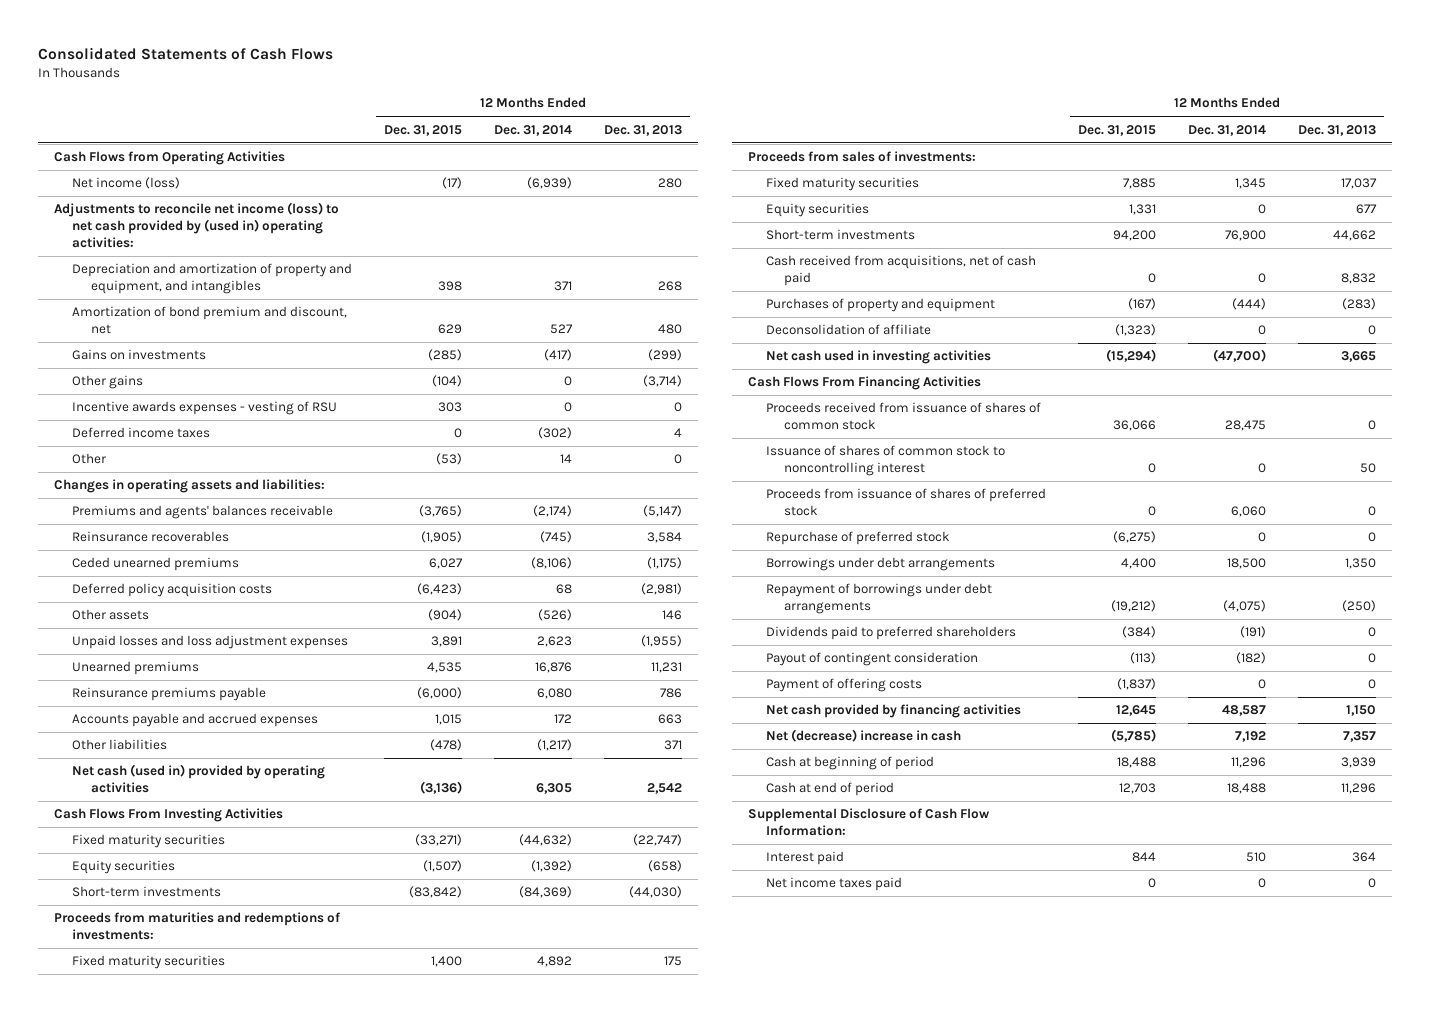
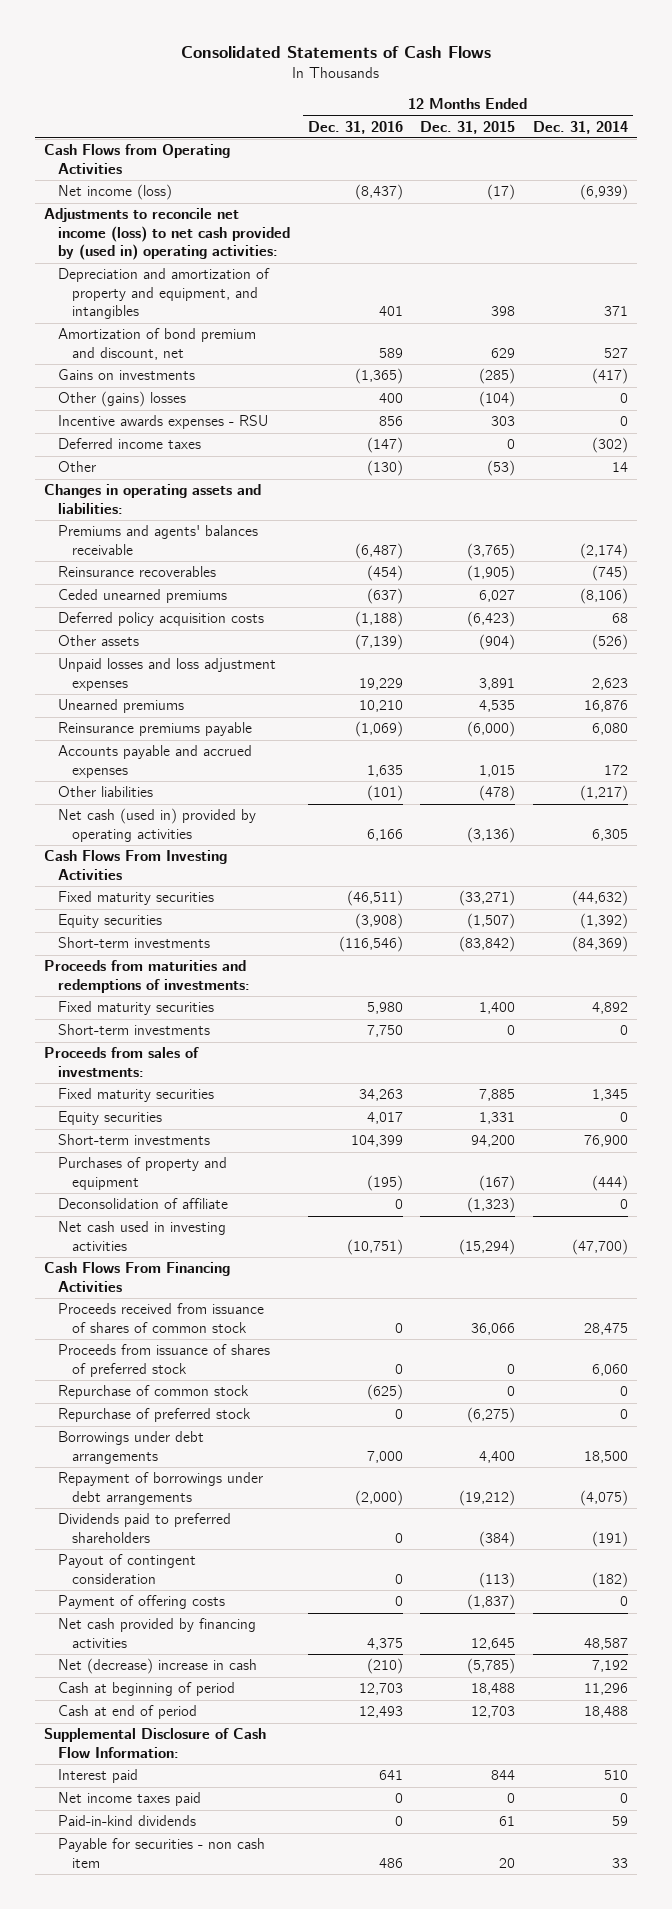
[604,124,683,136] Dec. 31, 2013 -> none
none -> [307,120,403,134] Dec. 31, 2016
[72,375,144,390] Other gains -> [57,391,186,408] Other (gains) losses
[72,401,338,416] Incentive awards expenses - vesting of RSU -> [57,415,268,430] Incentive awards expenses - RSU
none -> [57,1024,210,1036] Short-term investments
[766,255,1037,287] Cash received from acquisitions, net of cash paid -> none
[766,445,1006,477] Issuance of shares of common stock to noncontrolling interest -> none
none -> [57,1385,249,1400] Repurchase of common stock
none -> [57,1815,196,1827] Paid-in-kind dividends
none -> [57,1838,265,1868] Payable for securities - non cash item

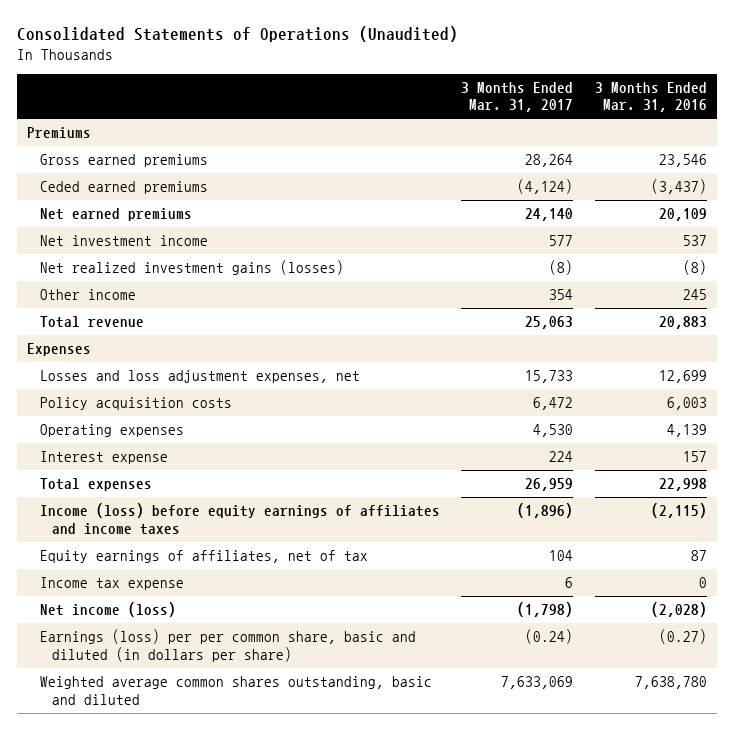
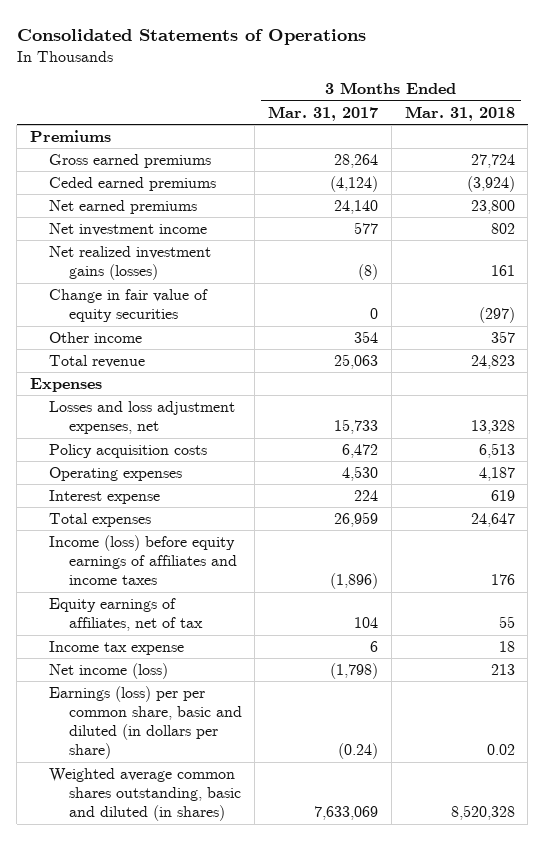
[16,26,458,43] Consolidated Statements of Operations (Unaudited) -> [16,28,366,45] Consolidated Statements of Operations
[594,81,707,113] 3 Months Ended Mar. 31, 2016 -> none
none -> [404,105,515,121] Mar. 31, 2018
none -> [49,289,209,323] Change in fair value of equity securities
[39,676,432,705] Weighted average common shares outstanding, basic and diluted -> [49,768,241,822] Weighted average common shares outstanding, basic and diluted (in shares)

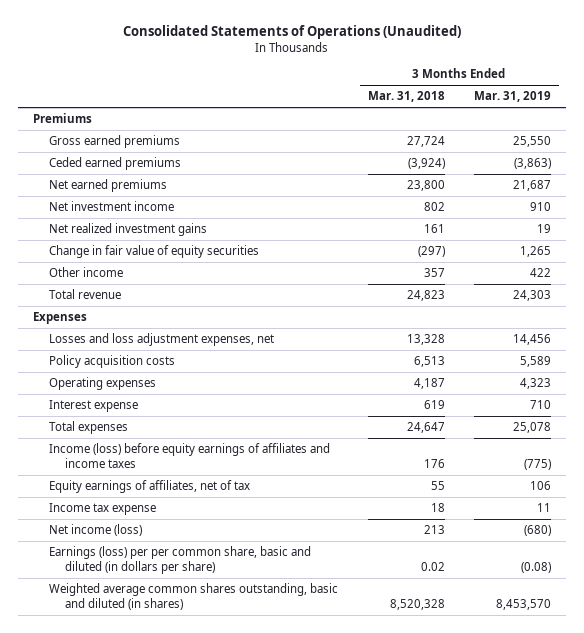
[16,28,366,45] Consolidated Statements of Operations -> [123,25,462,40] Consolidated Statements of Operations (Unaudited)
[268,105,379,121] Mar. 31, 2017 -> none
none -> [474,91,552,103] Mar. 31, 2019
[49,246,212,281] Net realized investment gains (losses) -> [49,223,208,237] Net realized investment gains

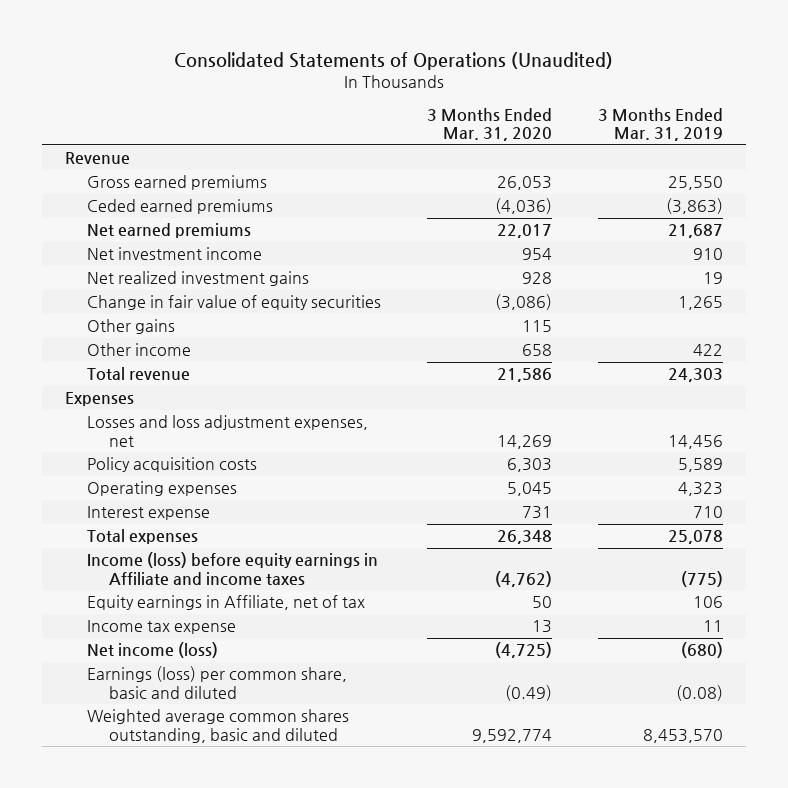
[367,91,445,103] Mar. 31, 2018 -> none
none -> [426,108,552,142] 3 Months Ended Mar. 31, 2020
[33,113,93,124] Premiums -> none
none -> [64,152,130,165] Revenue
none -> [86,319,175,335] Other gains
[49,443,331,468] Income (loss) before equity earnings of affiliates and income taxes -> [86,552,378,586] Income (loss) before equity earnings in Affiliate and income taxes
[49,480,251,494] Equity earnings of affiliates, net of tax -> [86,595,365,611] Equity earnings in Affiliate, net of tax
[49,546,312,574] Earnings (loss) per per common share, basic and diluted (in dollars per share) -> [86,666,347,699] Earnings (loss) per common share, basic and diluted
[49,583,339,610] Weighted average common shares outstanding, basic and diluted (in shares) -> [86,709,349,743] Weighted average common shares outstanding, basic and diluted

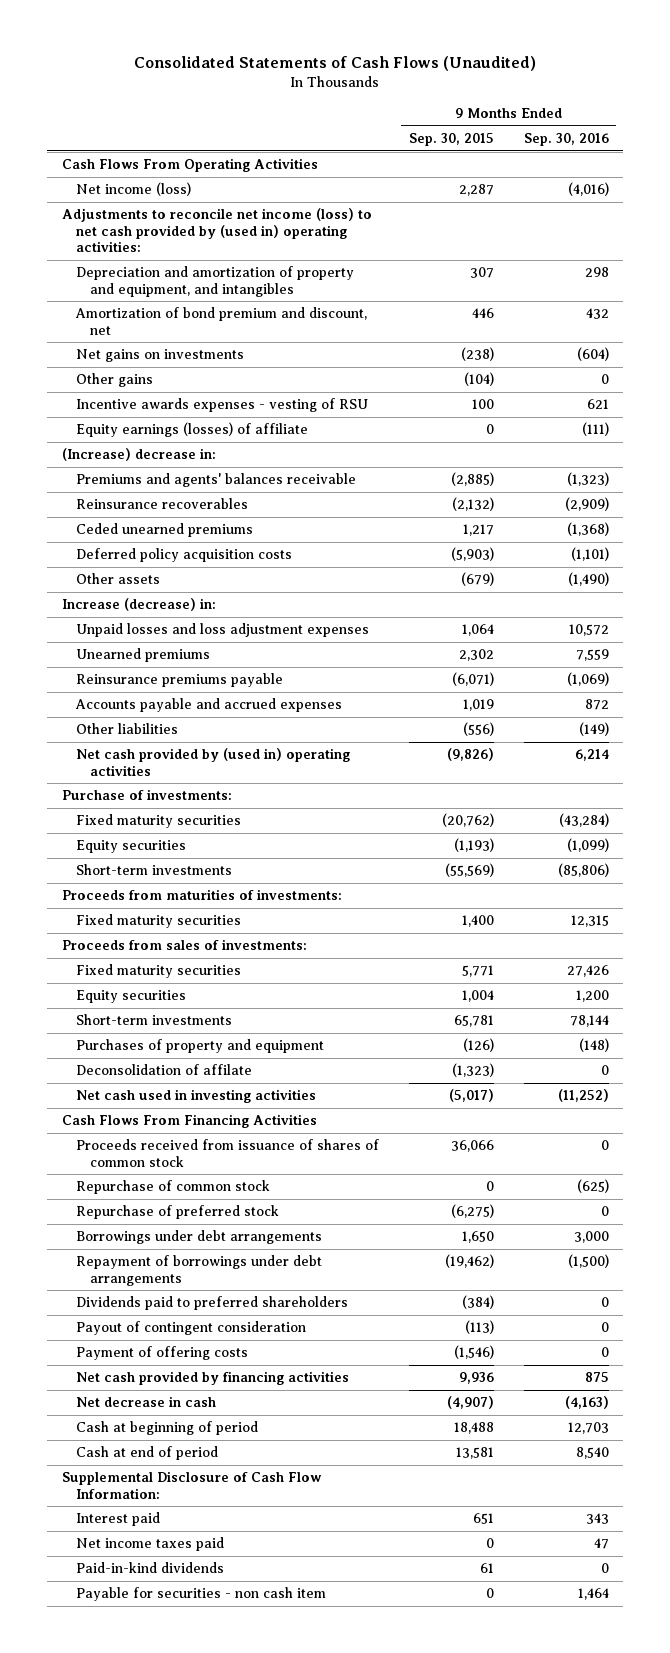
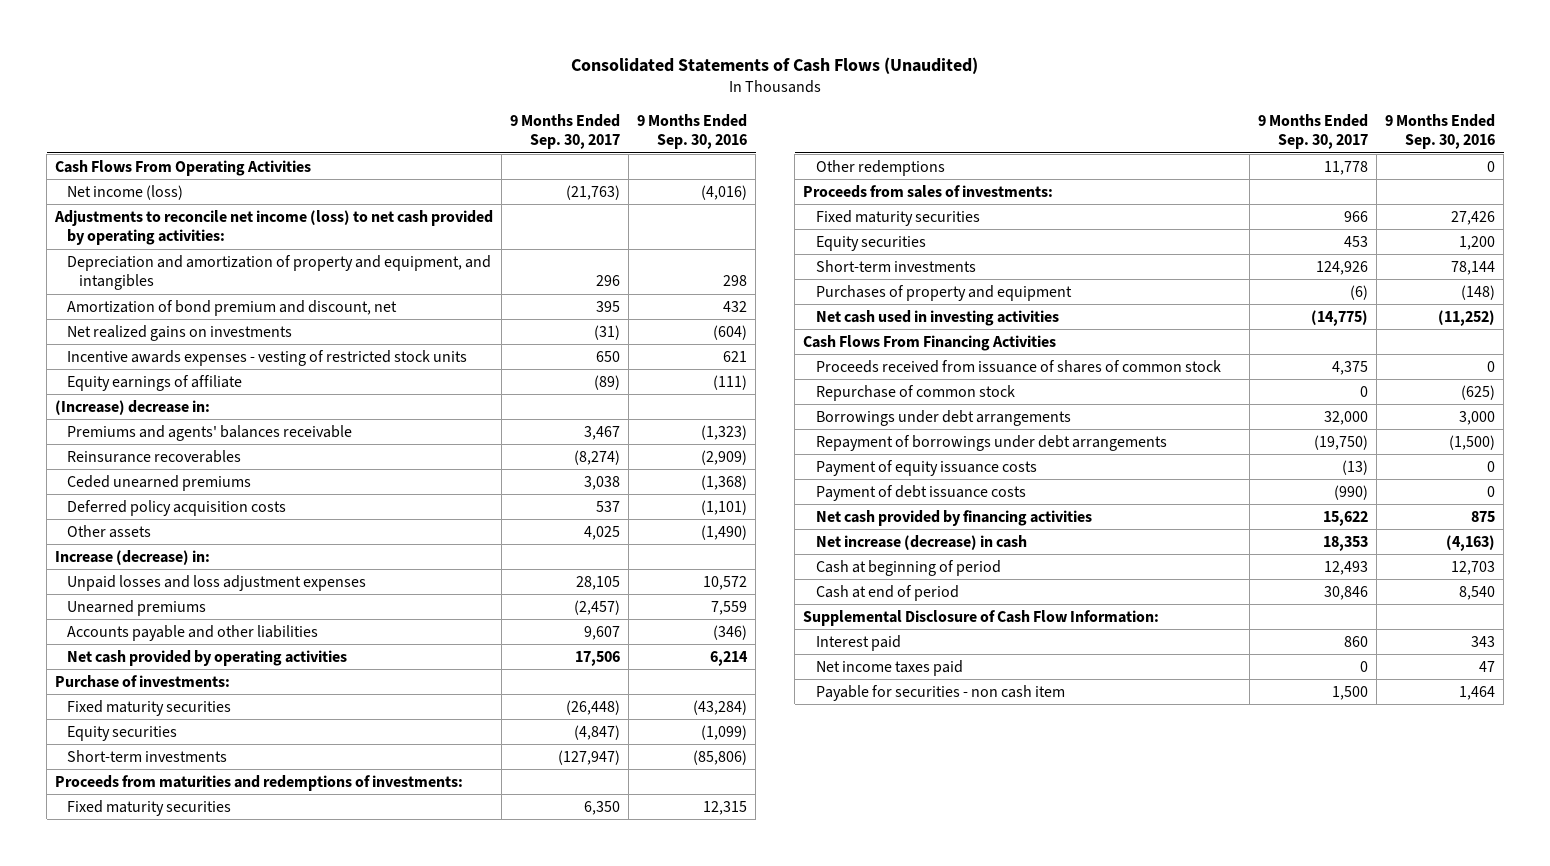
[408,132,494,146] Sep. 30, 2015 -> none
none -> [510,113,621,150] 9 Months Ended Sep. 30, 2017
[61,208,372,253] Adjustments to reconcile net income (loss) to net cash provided by (used in) operating activities: -> [54,209,494,246] Adjustments to reconcile net income (loss) to net cash provided by operating activities:
[75,373,153,388] Other gains -> none
[75,349,244,363] Net gains on investments -> [67,324,293,341] Net realized gains on investments
[75,398,368,413] Incentive awards expenses - vesting of RSU -> [67,349,468,366] Incentive awards expenses - vesting of restricted stock units
[75,422,308,438] Equity earnings (losses) of affiliate -> [67,374,243,391] Equity earnings of affiliate
[75,673,283,688] Reinsurance premiums payable -> none
[75,723,178,735] Other liabilities -> none
[74,698,342,713] Accounts payable and accrued expenses -> [67,624,319,641] Accounts payable and other liabilities
[584,699,609,711] 872 -> [713,624,748,640] (346)
[75,748,350,776] Net cash provided by (used in) operating activities -> [67,649,348,666] Net cash provided by operating activities
[61,889,342,901] Proceeds from maturities of investments: -> [55,774,464,791] Proceeds from maturities and redemptions of investments:
none -> [815,159,945,176] Other redemptions
[75,1064,252,1076] Deconsolidation of affilate -> none
[75,1205,279,1220] Repurchase of preferred stock -> none
[75,1296,348,1311] Dividends paid to preferred shareholders -> none
[75,1321,306,1336] Payout of contingent consideration -> none
none -> [815,459,1037,476] Payment of equity issuance costs
[75,1346,248,1361] Payment of offering costs -> [815,484,1026,501] Payment of debt issuance costs
[75,1396,216,1408] Net decrease in cash -> [815,534,1027,550] Net increase (decrease) in cash
[75,1562,224,1574] Paid-in-kind dividends -> none

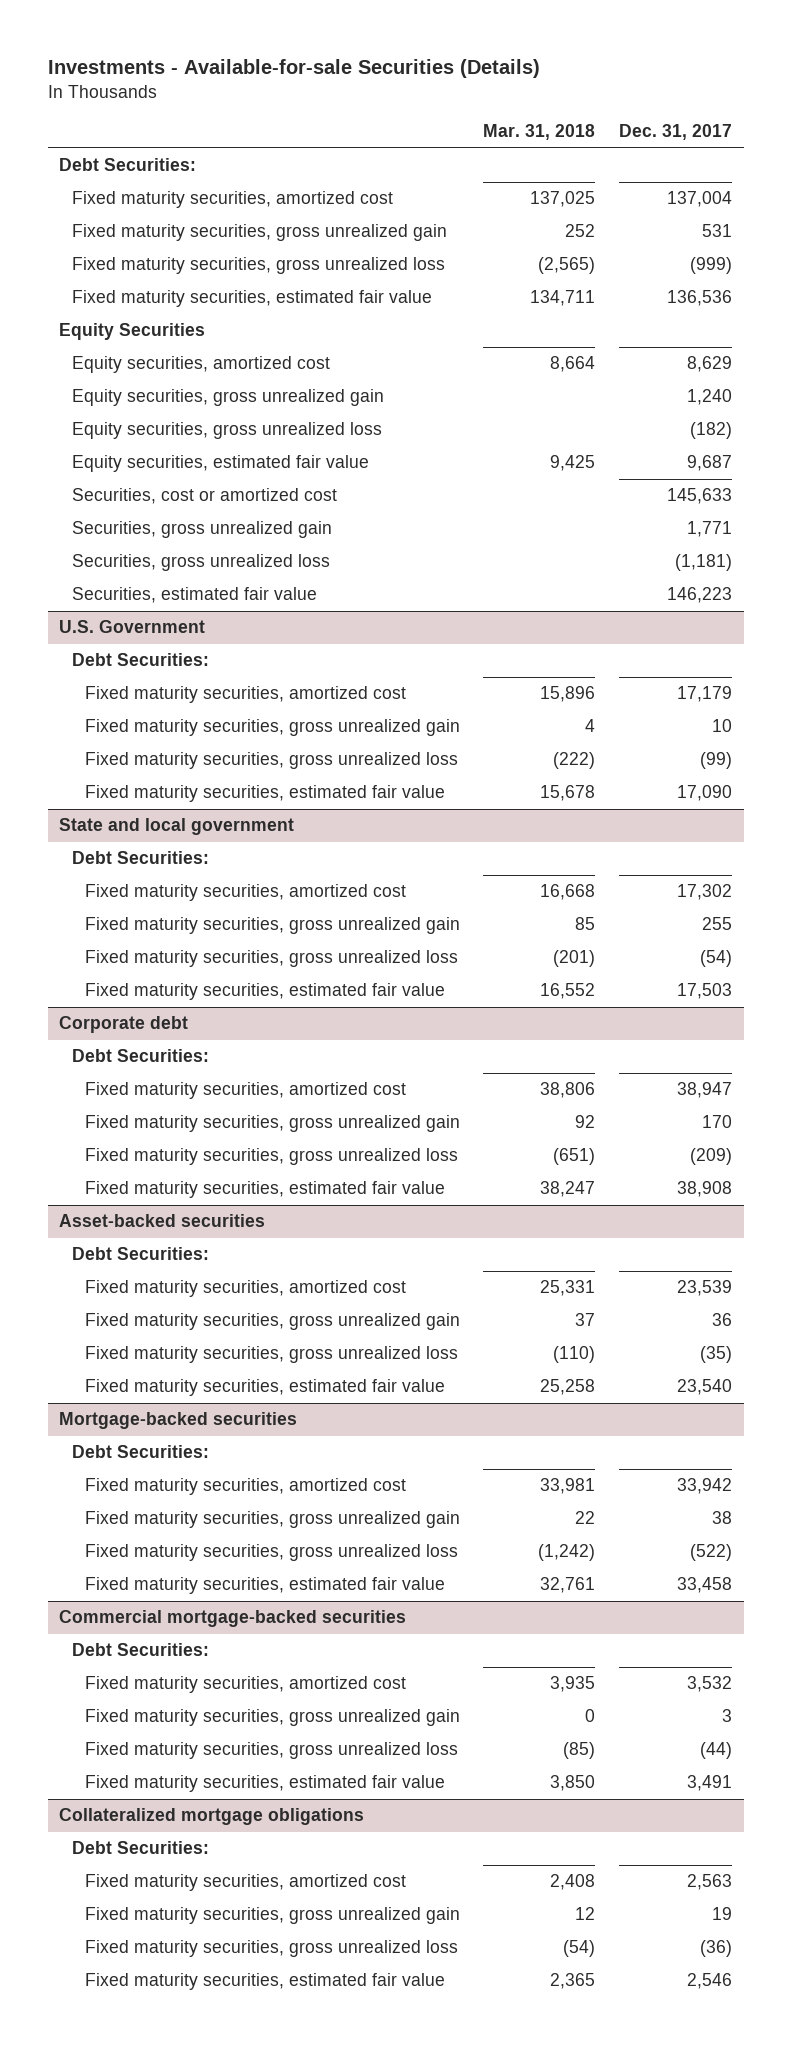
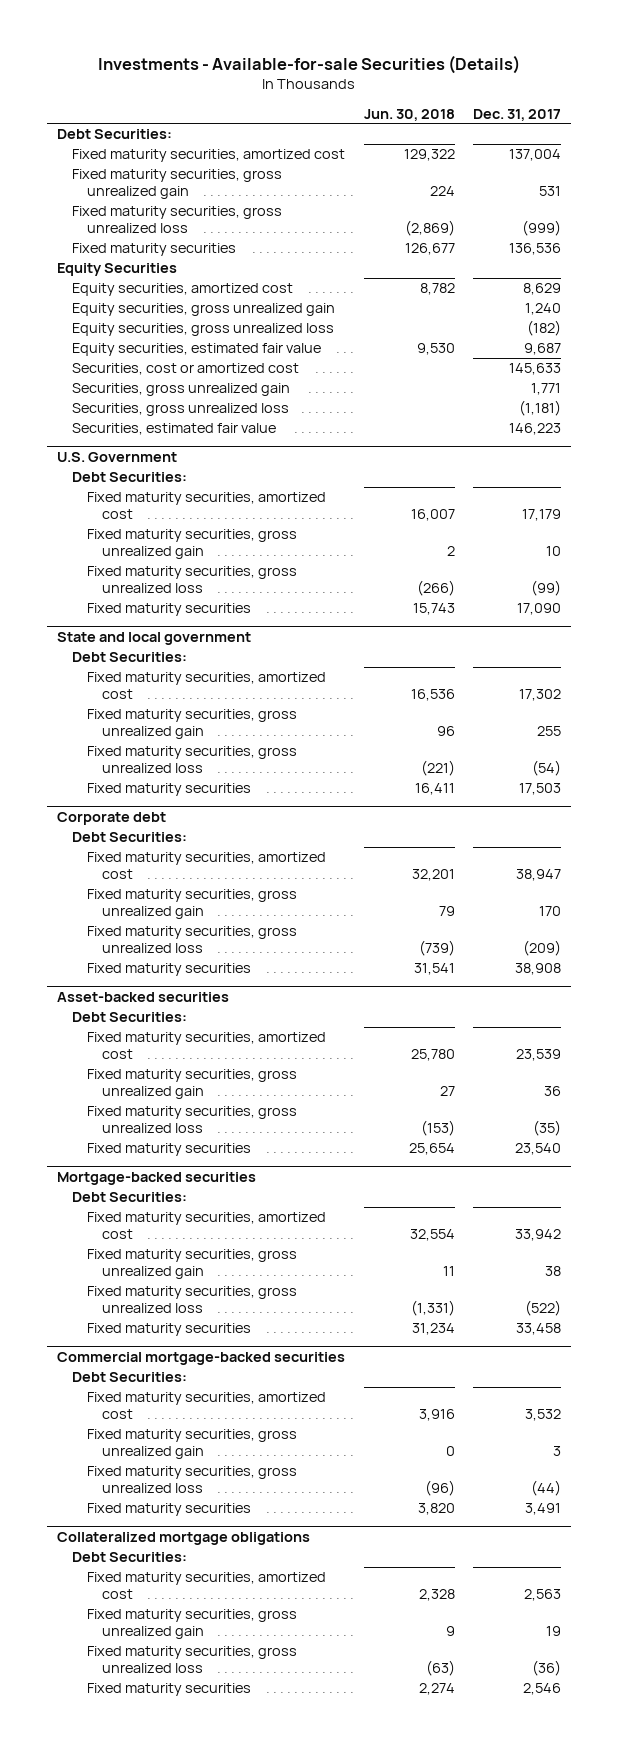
[483,124,596,141] Mar. 31, 2018 -> none
none -> [363,108,455,121] Jun. 30, 2018
[72,290,433,308] Fixed maturity securities, estimated fair value -> [71,243,236,257] Fixed maturity securities
[84,785,445,803] Fixed maturity securities, estimated fair value -> [87,603,252,617] Fixed maturity securities
[84,983,445,1001] Fixed maturity securities, estimated fair value -> [87,783,252,797] Fixed maturity securities
[84,1181,445,1199] Fixed maturity securities, estimated fair value -> [87,963,252,977] Fixed maturity securities
[84,1379,445,1397] Fixed maturity securities, estimated fair value -> [87,1143,252,1157] Fixed maturity securities
[84,1577,445,1595] Fixed maturity securities, estimated fair value -> [87,1323,252,1337] Fixed maturity securities
[84,1775,445,1793] Fixed maturity securities, estimated fair value -> [87,1503,252,1517] Fixed maturity securities
[84,1973,445,1991] Fixed maturity securities, estimated fair value -> [87,1683,252,1697] Fixed maturity securities

